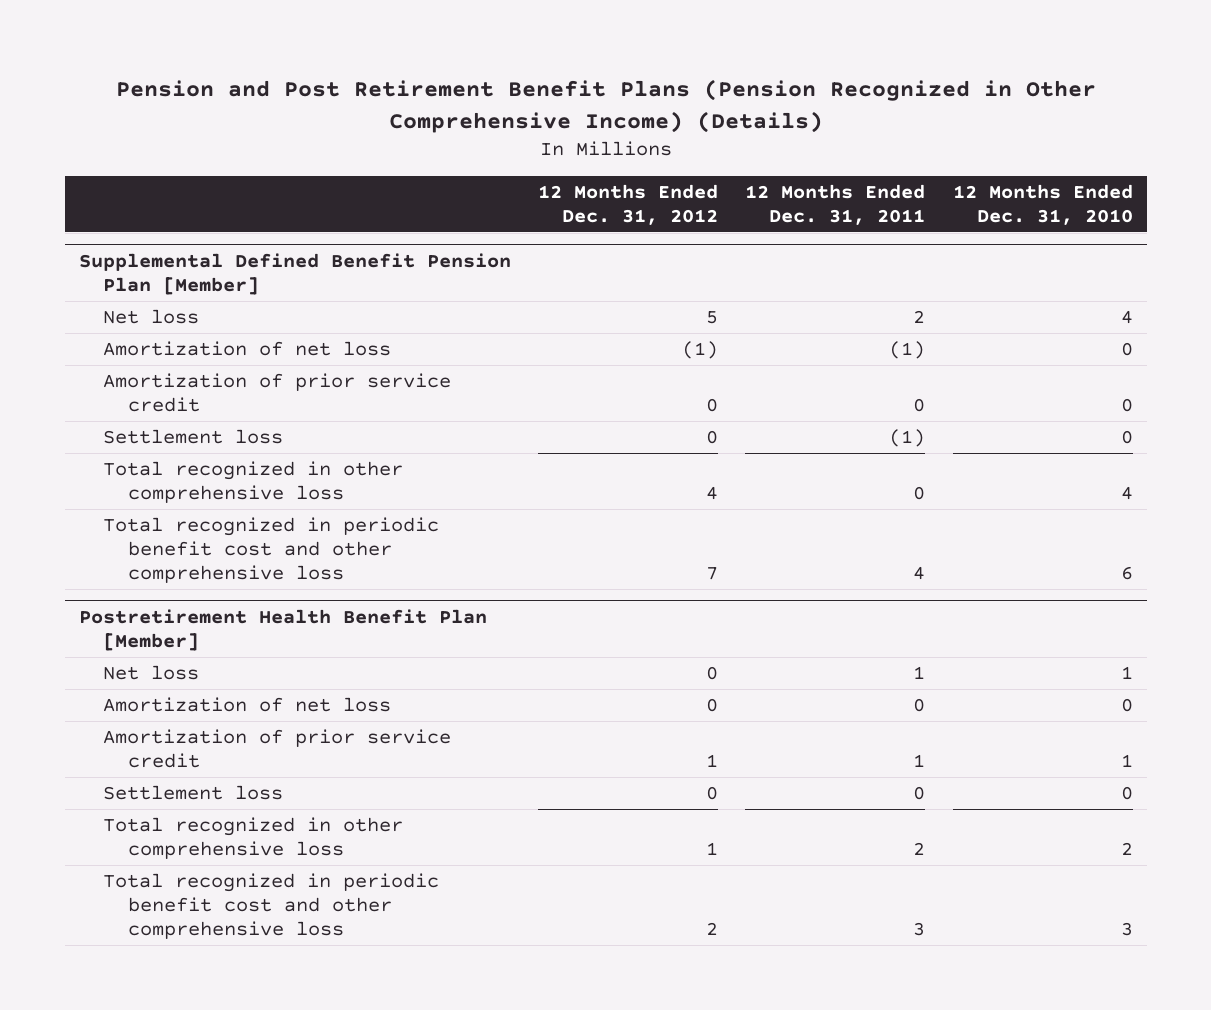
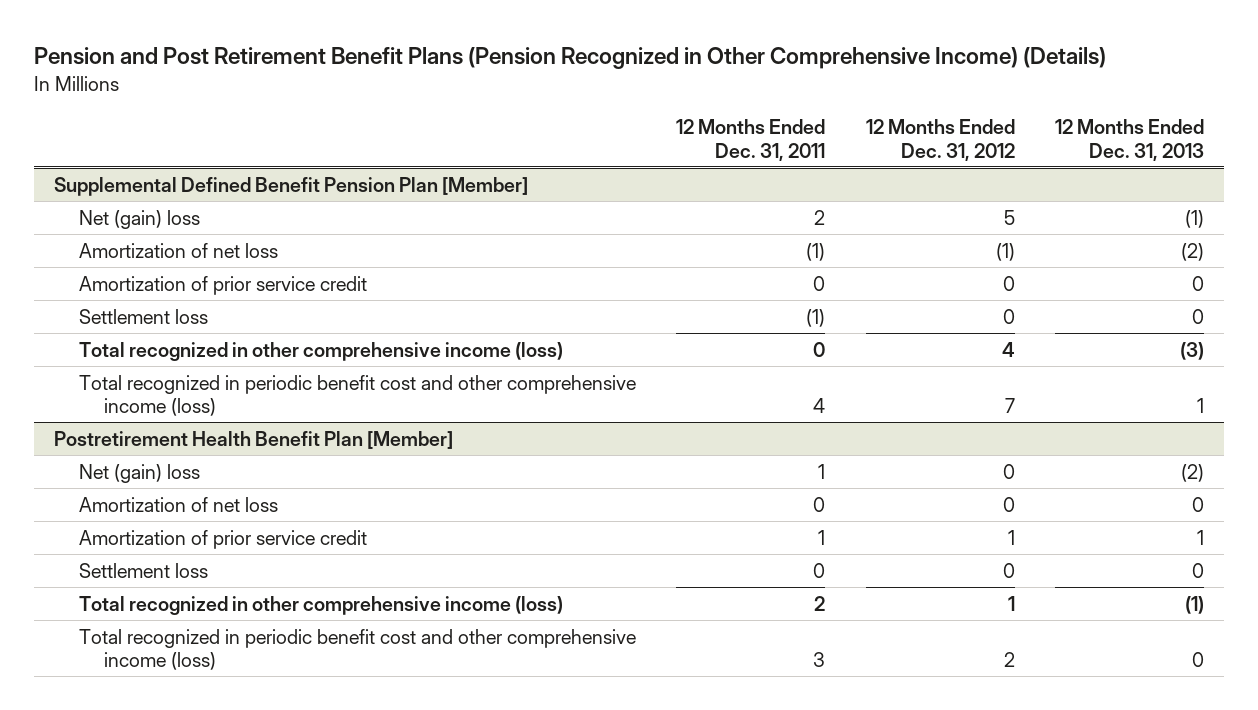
[952,183,1133,225] 12 Months Ended Dec. 31, 2010 -> none
none -> [1054,119,1204,161] 12 Months Ended Dec. 31, 2013
[103,309,200,325] Net loss -> [79,209,201,229] Net (gain) loss
[103,461,404,504] Total recognized in other comprehensive loss -> [79,341,564,361] Total recognized in other comprehensive income (loss)
[103,517,440,584] Total recognized in periodic benefit cost and other comprehensive loss -> [79,374,637,417] Total recognized in periodic benefit cost and other comprehensive income (loss)
[103,665,200,681] Net loss -> [79,463,201,483] Net (gain) loss
[103,817,404,860] Total recognized in other comprehensive loss -> [79,595,564,615] Total recognized in other comprehensive income (loss)
[103,873,440,940] Total recognized in periodic benefit cost and other comprehensive loss -> [79,628,637,671] Total recognized in periodic benefit cost and other comprehensive income (loss)

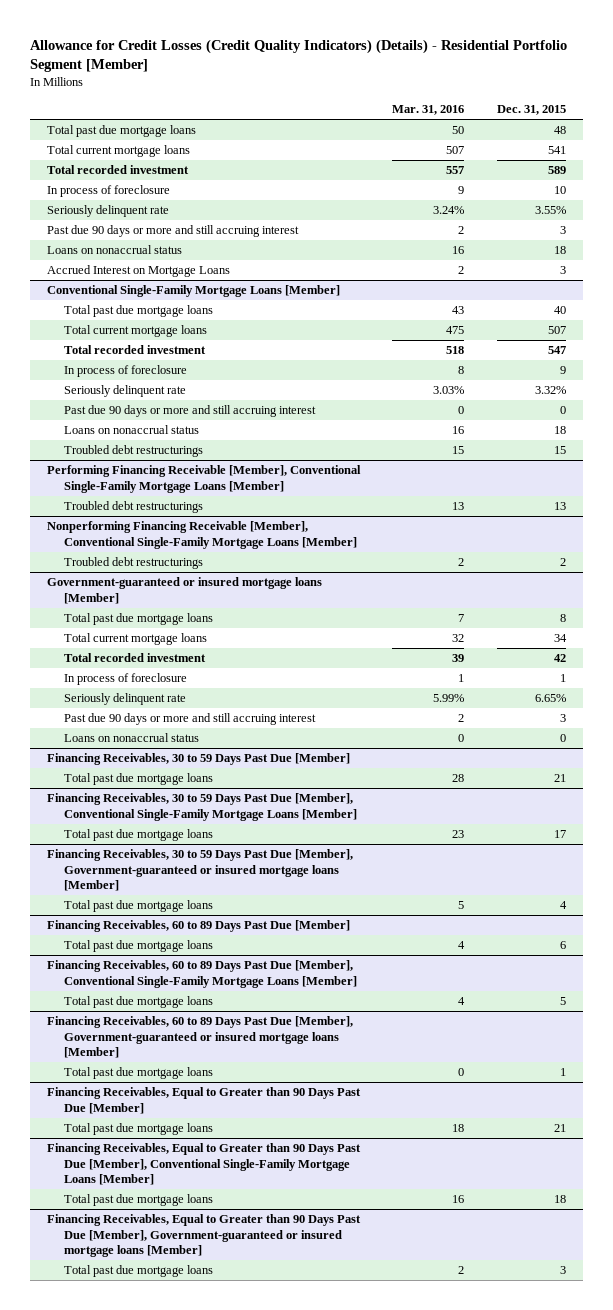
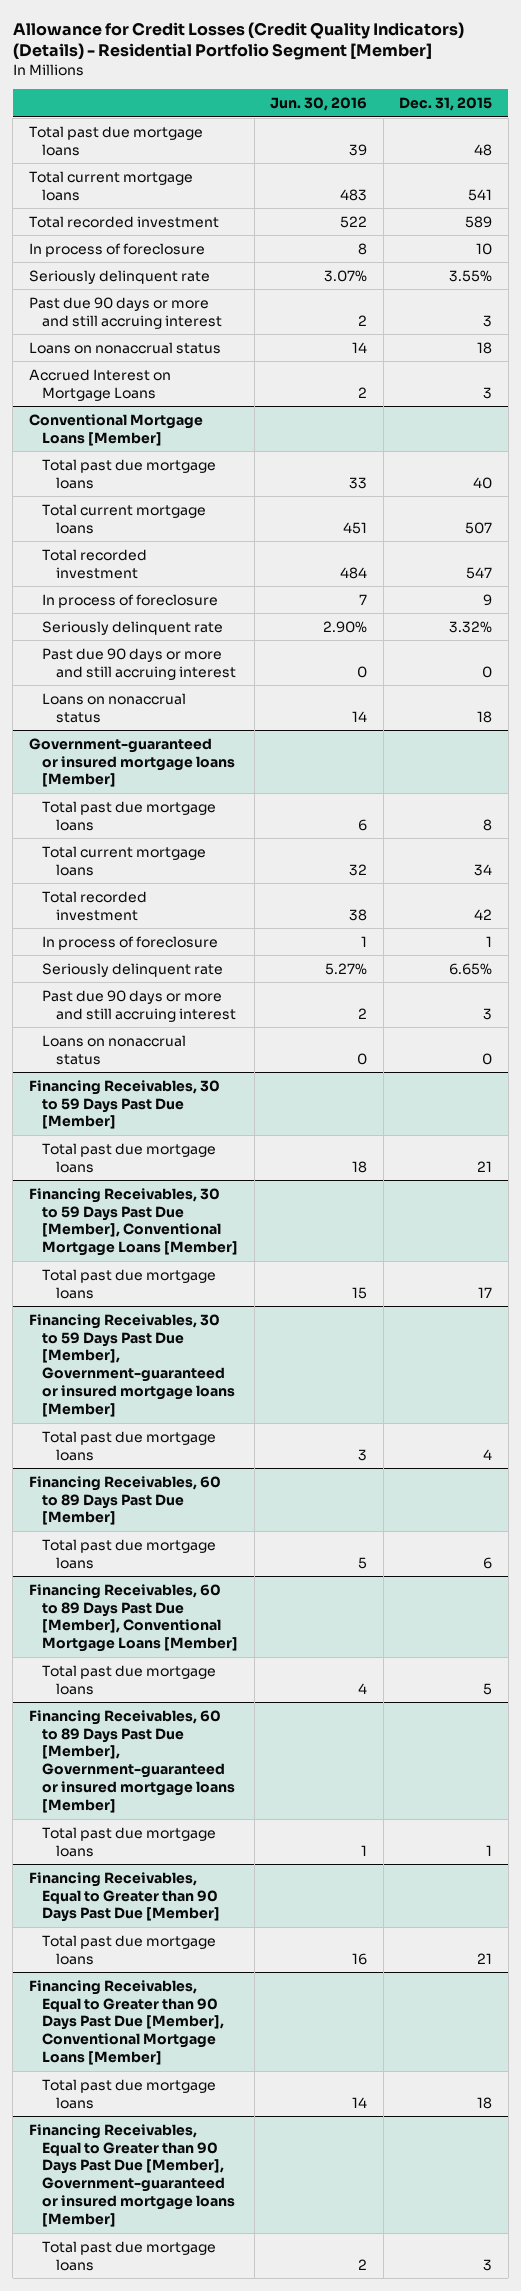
[392,105,465,116] Mar. 31, 2016 -> none
none -> [270,97,368,112] Jun. 30, 2016
[46,285,340,298] Conventional Single-Family Mortgage Loans [Member] -> [28,413,203,446] Conventional Mortgage Loans [Member]
[63,445,203,458] Troubled debt restructurings -> none
[46,465,361,493] Performing Financing Receivable [Member], Conventional Single-Family Mortgage Loans [Member] -> none
[63,501,203,514] Troubled debt restructurings -> none
[46,521,357,549] Nonperforming Financing Receivable [Member], Conventional Single-Family Mortgage Loans [Member] -> none
[63,557,203,570] Troubled debt restructurings -> none
[46,793,357,821] Financing Receivables, 30 to 59 Days Past Due [Member], Conventional Single-Family Mortgage Loans [Member] -> [28,1187,239,1257] Financing Receivables, 30 to 59 Days Past Due [Member], Conventional Mortgage Loans [Member]
[46,960,357,988] Financing Receivables, 60 to 89 Days Past Due [Member], Conventional Single-Family Mortgage Loans [Member] -> [28,1583,239,1653] Financing Receivables, 60 to 89 Days Past Due [Member], Conventional Mortgage Loans [Member]
[46,1143,361,1185] Financing Receivables, Equal to Greater than 90 Days Past Due [Member], Conventional Single-Family Mortgage Loans [Member] -> [28,1979,225,2066] Financing Receivables, Equal to Greater than 90 Days Past Due [Member], Conventional Mortgage Loans [Member]

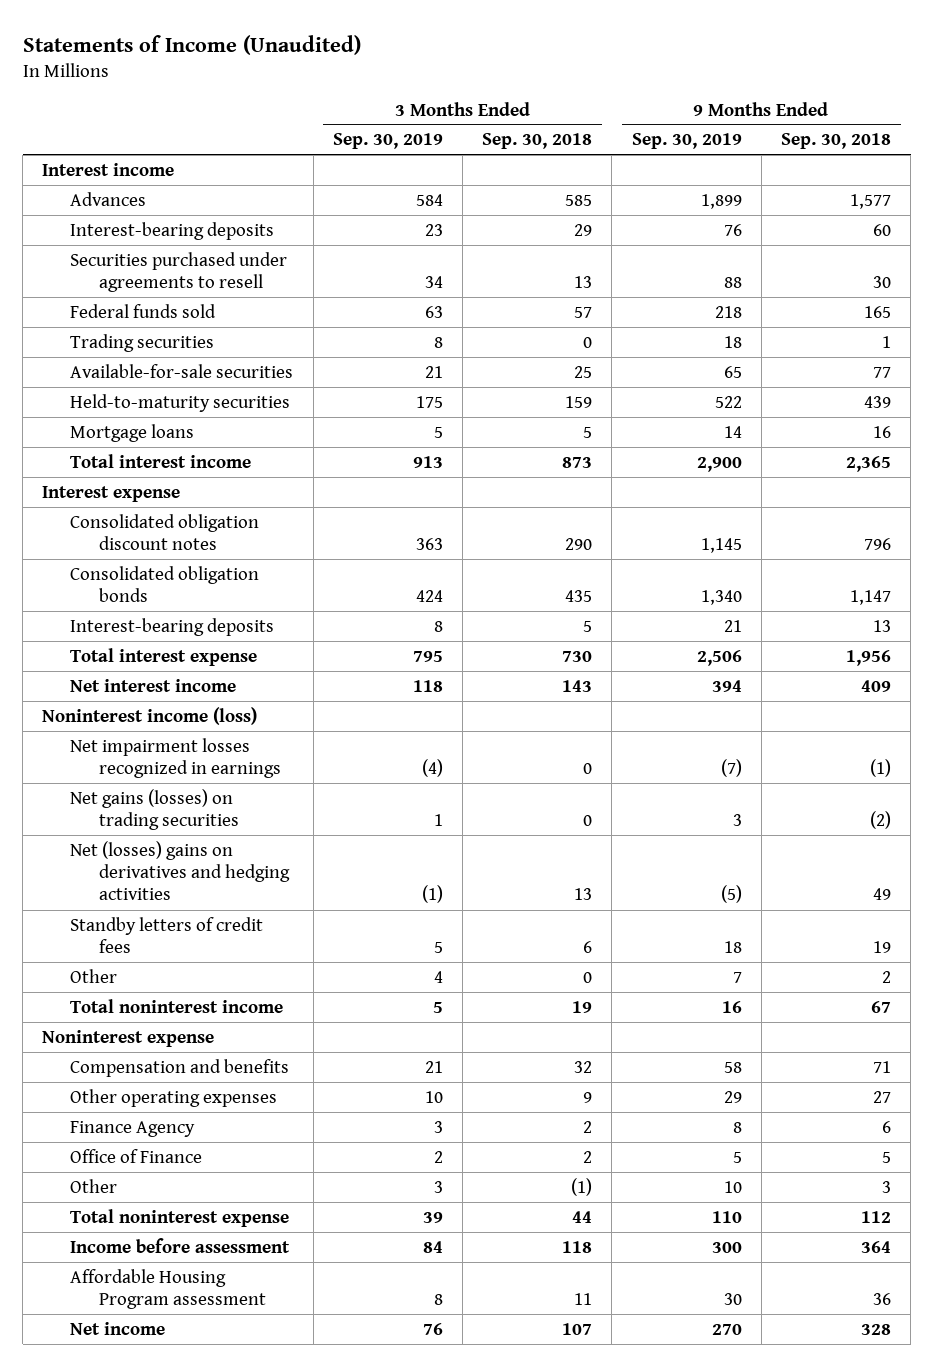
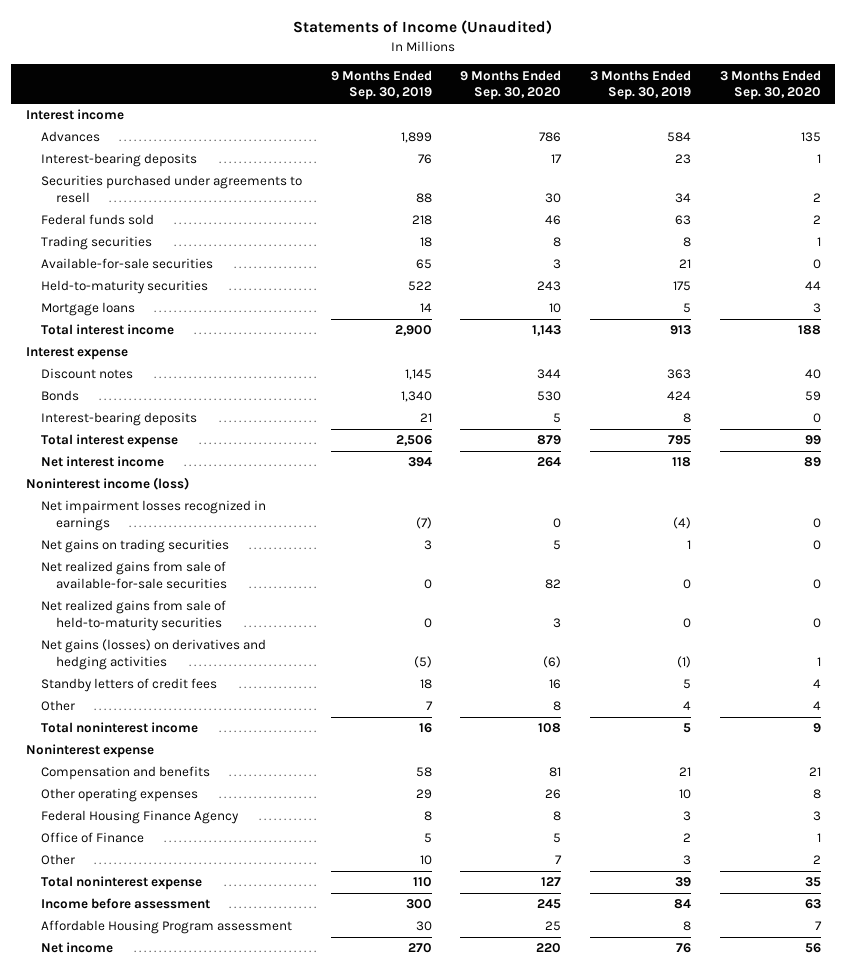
[482,133,593,150] Sep. 30, 2018 -> none
[780,133,891,150] Sep. 30, 2018 -> none
none -> [460,69,562,101] 9 Months Ended Sep. 30, 2020
none -> [719,69,821,101] 3 Months Ended Sep. 30, 2020
[70,513,260,551] Consolidated obligation discount notes -> [41,368,134,380] Discount notes
[70,565,260,603] Consolidated obligation bonds -> [41,390,80,402] Bonds
[70,788,239,831] Net gains (losses) on trading securities -> [41,539,230,554] Net gains on trading securities
none -> [41,561,228,590] Net realized gains from sale of available-for-sale securities
none -> [41,600,227,632] Net realized gains from sale of held-to-maturity securities
[70,840,290,901] Net (losses) gains on derivatives and hedging activities -> [41,639,267,671] Net gains (losses) on derivatives and hedging activities
[70,1120,196,1137] Finance Agency -> [41,810,240,825] Federal Housing Finance Agency

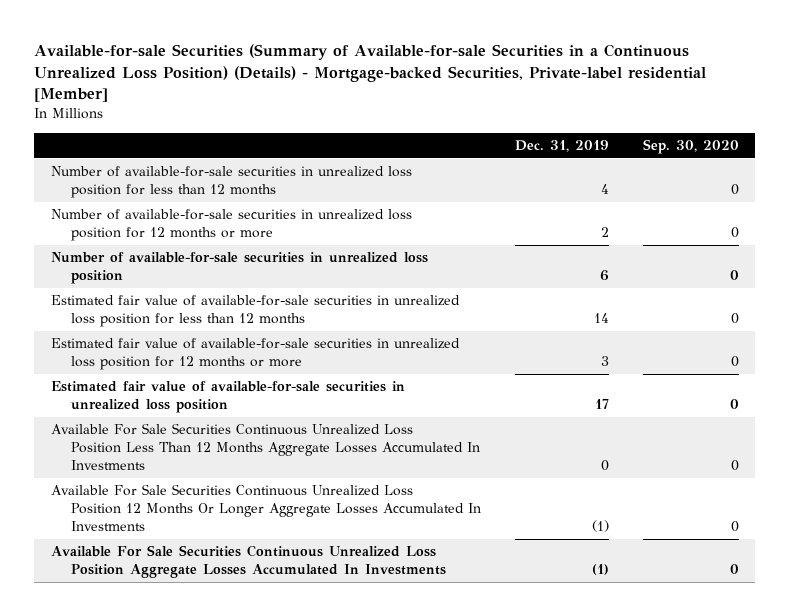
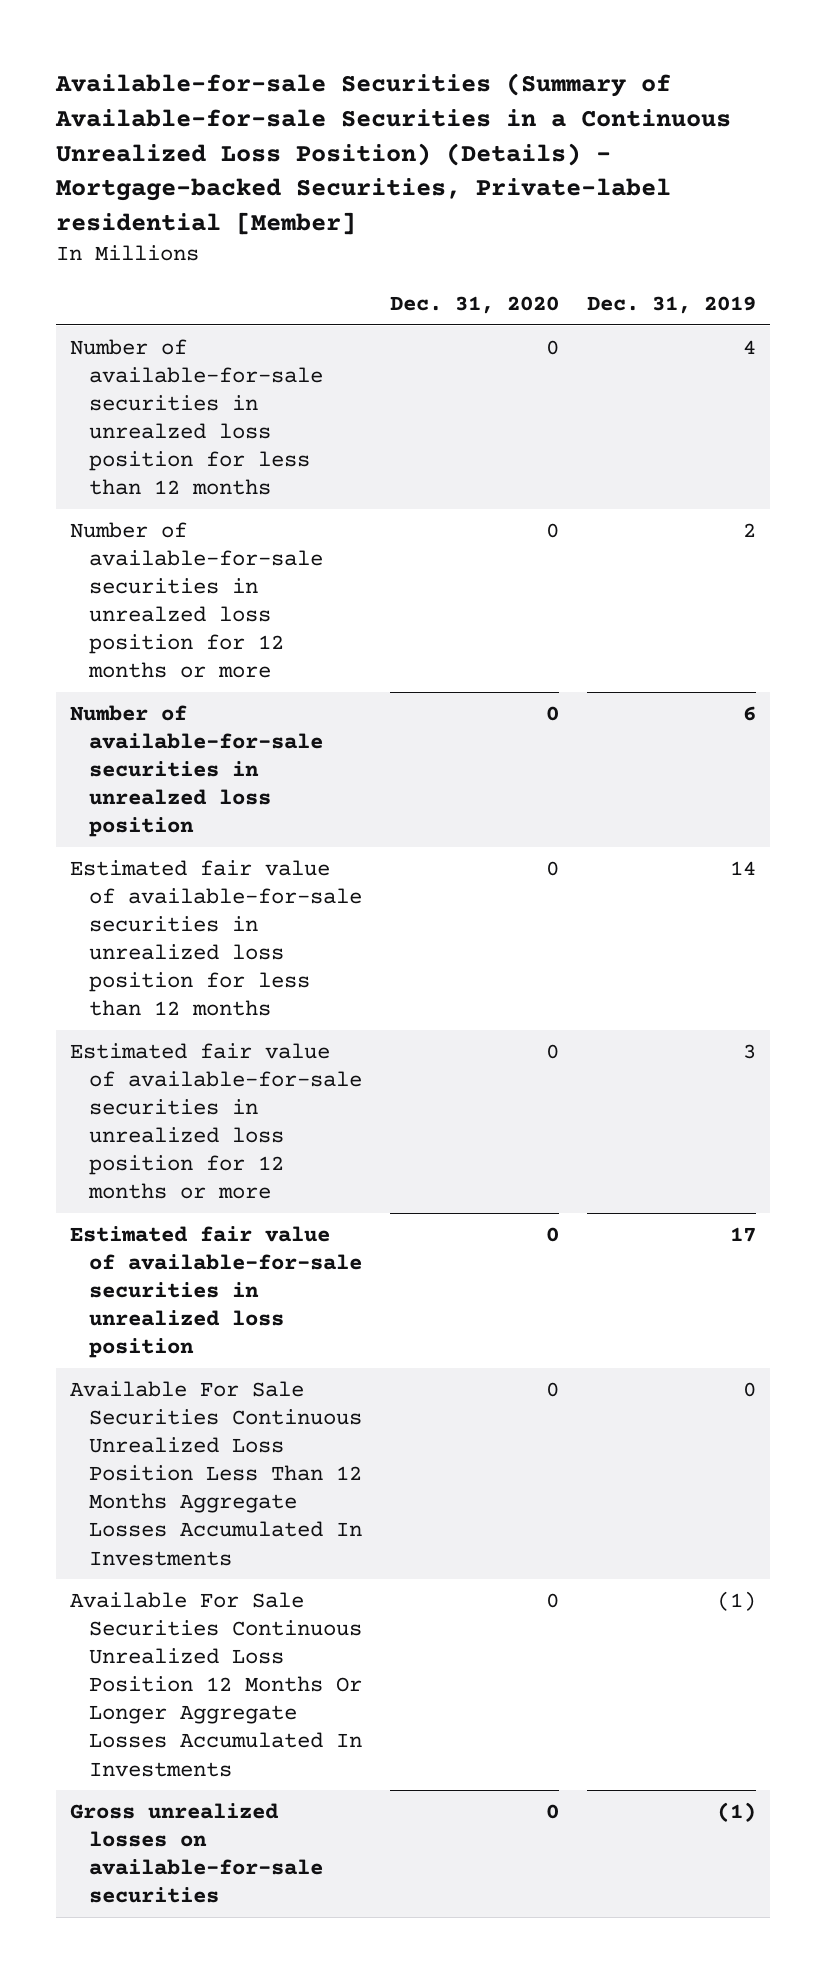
[642,138,739,154] Sep. 30, 2020 -> none
none -> [389,296,559,315] Dec. 31, 2020
[50,166,412,199] Number of available-for-sale securities in unrealized loss position for less than 12 months -> [70,338,323,496] Number of available-for-sale securities in unrealzed loss position for less than 12 months
[50,209,412,242] Number of available-for-sale securities in unrealized loss position for 12 months or more -> [70,521,323,679] Number of available-for-sale securities in unrealzed loss position for 12 months or more
[50,252,428,285] Number of available-for-sale securities in unrealized loss position -> [70,704,323,838] Number of available-for-sale securities in unrealzed loss position
[50,545,447,579] Available For Sale Securities Continuous Unrealized Loss Position Aggregate Losses Accumulated In Investments -> [70,1802,323,1904] Gross unrealized losses on available-for-sale securities

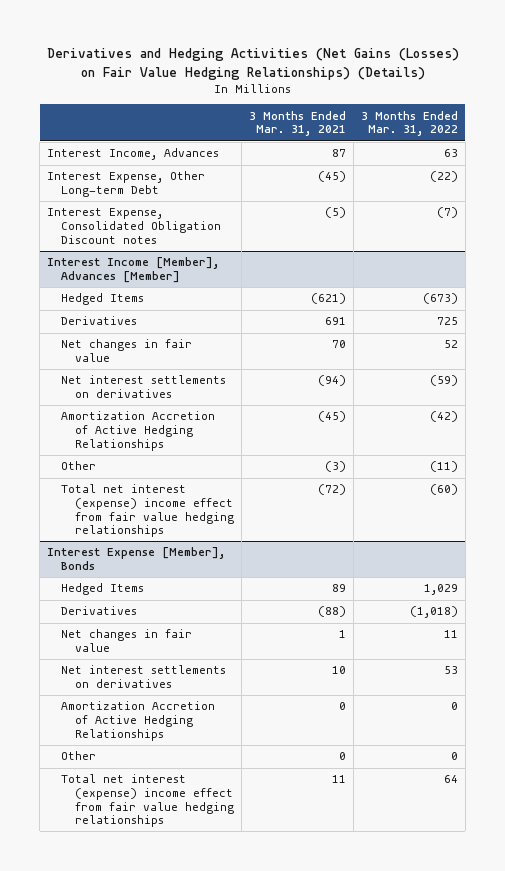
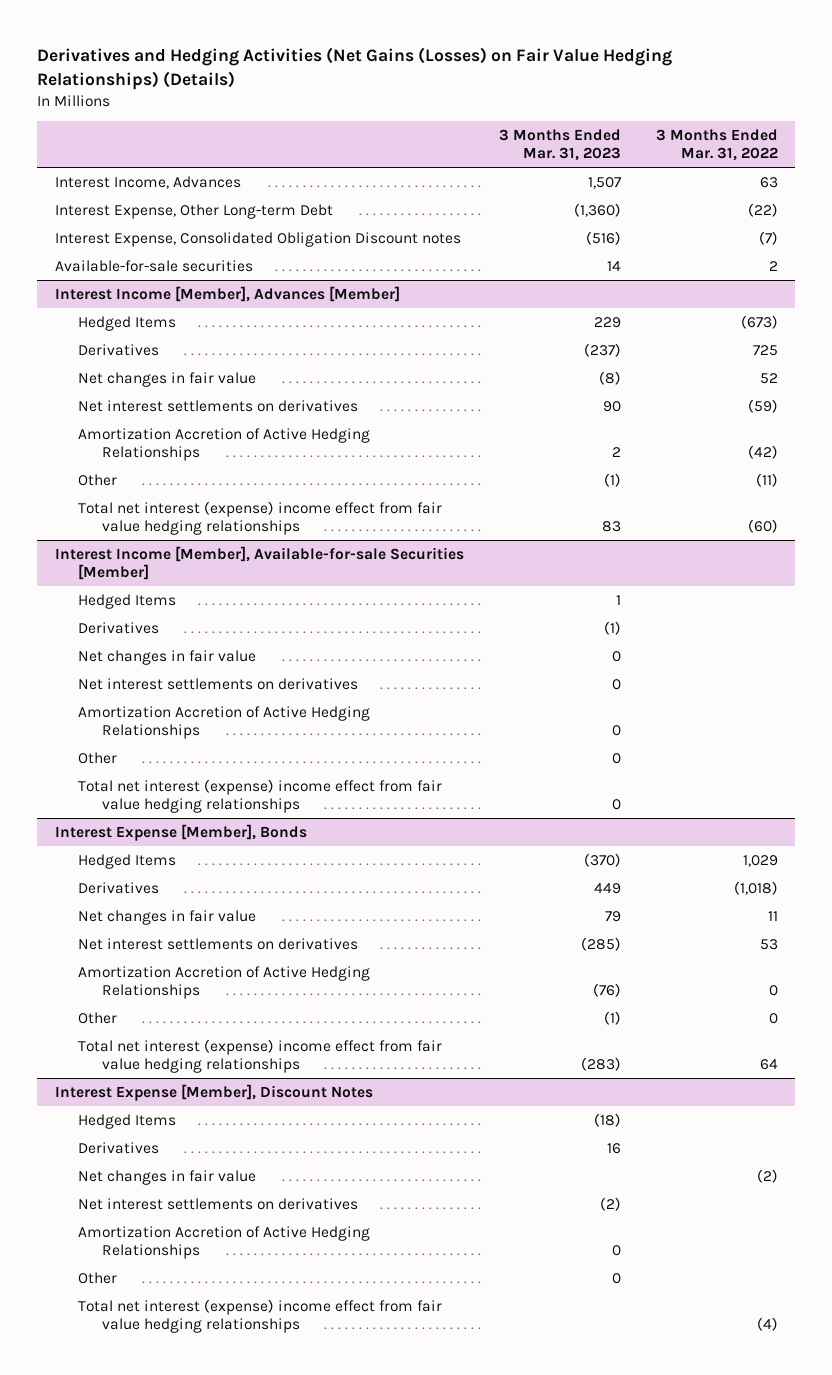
[249,110,347,137] 3 Months Ended Mar. 31, 2021 -> none
none -> [498,129,621,161] 3 Months Ended Mar. 31, 2023
none -> [54,259,253,272] Available-for-sale securities
none -> [54,545,464,580] Interest Income [Member], Available-for-sale Securities [Member]
none -> [78,593,177,609] Hedged Items
none -> [78,621,160,634] Derivatives
none -> [78,649,257,665] Net changes in fair value
none -> [78,677,359,690] Net interest settlements on derivatives
none -> [78,705,371,739] Amortization Accretion of Active Hedging Relationships
none -> [78,751,118,764] Other
none -> [78,778,443,813] Total net interest (expense) income effect from fair value hedging relationships
none -> [54,1083,373,1101] Interest Expense [Member], Discount Notes
none -> [78,1113,177,1129] Hedged Items
none -> [78,1141,160,1154] Derivatives
none -> [78,1169,257,1185] Net changes in fair value
none -> [78,1197,359,1210] Net interest settlements on derivatives
none -> [78,1225,371,1259] Amortization Accretion of Active Hedging Relationships
none -> [78,1271,118,1284] Other
none -> [78,1298,443,1333] Total net interest (expense) income effect from fair value hedging relationships

